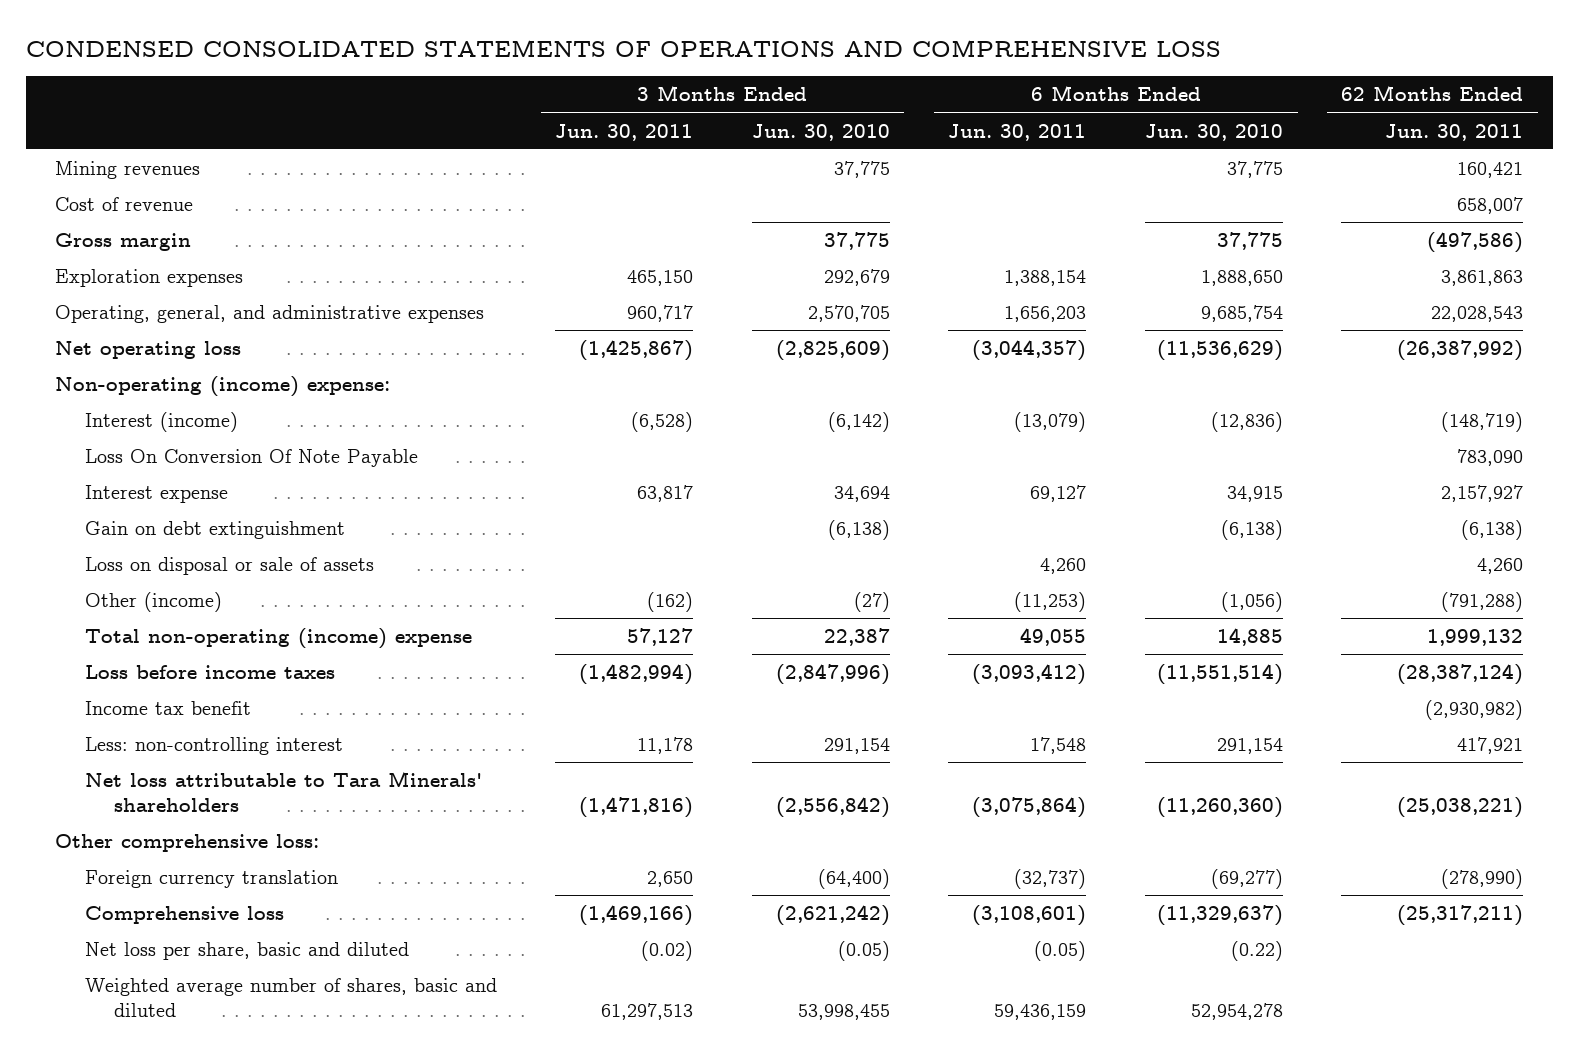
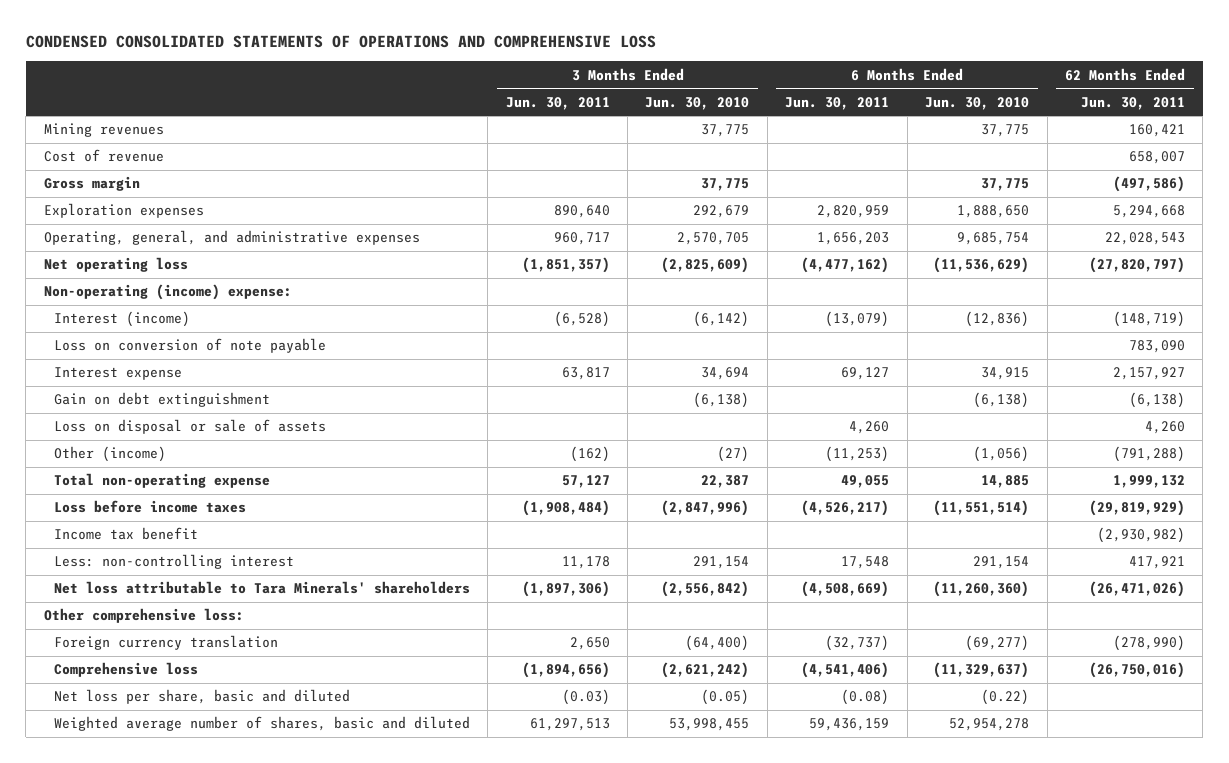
[627,269,694,286] 465,150 -> [553,205,610,219] 890,640
[1004,269,1087,286] 1,388,154 -> [817,205,890,219] 2,820,959
[1441,269,1524,286] 3,861,863 -> [1112,205,1185,219] 5,294,668
[579,339,694,361] (1,425,867) -> [521,257,610,274] (1,851,357)
[972,339,1087,361] (3,044,357) -> [801,257,890,274] (4,477,162)
[1397,339,1524,361] (26,387,992) -> [1088,257,1185,274] (27,820,797)
[84,448,418,467] Loss On Conversion Of Note Payable -> [53,338,326,354] Loss on conversion of note payable
[84,627,472,649] Total non-operating (income) expense -> [53,473,270,489] Total non-operating expense
[579,663,694,685] (1,482,994) -> [521,500,610,517] (1,908,484)
[972,663,1087,685] (3,093,412) -> [801,500,890,517] (4,526,217)
[1397,663,1524,685] (28,387,124) -> [1088,500,1185,517] (29,819,929)
[579,796,694,818] (1,471,816) -> [521,581,610,598] (1,897,306)
[972,796,1087,818] (3,075,864) -> [801,581,890,598] (4,508,669)
[1397,796,1524,818] (25,038,221) -> [1088,581,1185,598] (26,471,026)
[579,904,694,926] (1,469,166) -> [521,662,610,679] (1,894,656)
[972,904,1087,926] (3,108,601) -> [801,662,890,679] (4,541,406)
[1397,904,1524,926] (25,317,211) -> [1088,662,1185,679] (26,750,016)
[641,940,694,961] (0.02) -> [561,689,610,706] (0.03)
[1034,940,1087,961] (0.05) -> [841,689,890,706] (0.08)

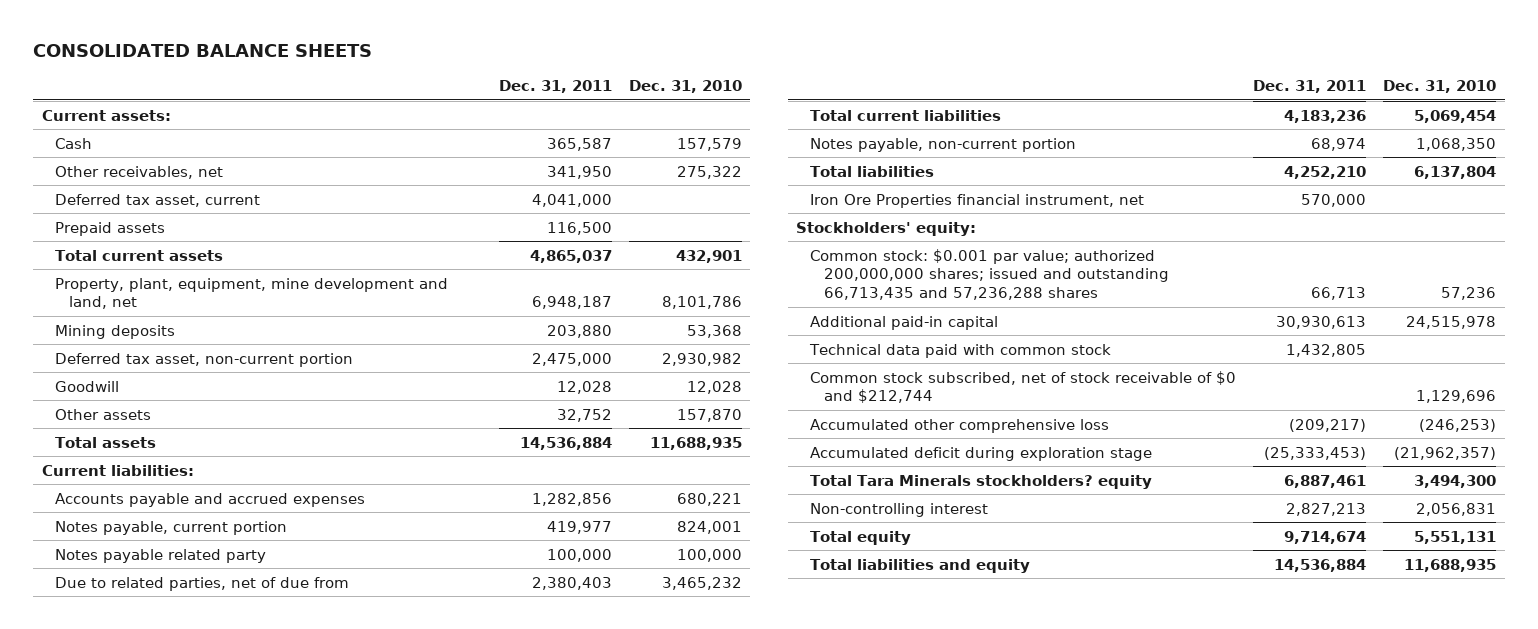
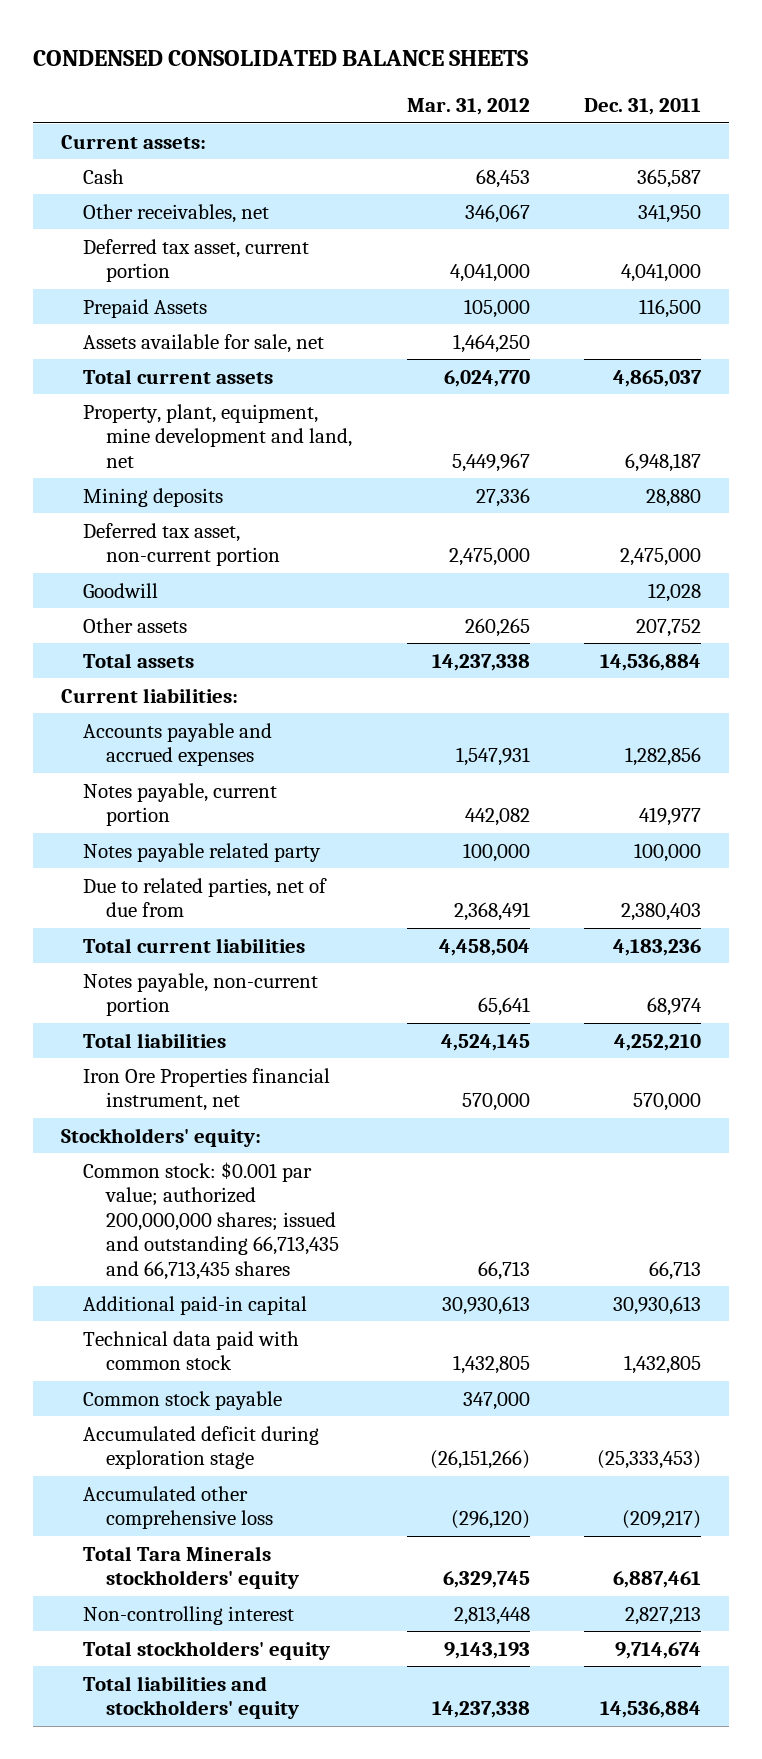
[33,43,373,57] CONSOLIDATED BALANCE SHEETS -> [33,50,529,67] CONDENSED CONSOLIDATED BALANCE SHEETS
[628,80,742,94] Dec. 31, 2010 -> none
none -> [406,98,530,116] Mar. 31, 2012
[55,193,261,207] Deferred tax asset, current -> [83,238,310,283] Deferred tax asset, current portion
[55,221,166,236] Prepaid assets -> [83,298,208,318] Prepaid Assets
none -> [83,333,325,353] Assets available for sale, net
[546,324,612,338] 203,880 -> [646,488,702,507] 28,880
[556,408,612,422] 32,752 -> [636,618,702,637] 207,752
[810,248,1169,301] Common stock: $0.001 par value; authorized 200,000,000 shares; issued and outstanding 66,713,435 and 57,236,288 shares -> [83,1161,340,1280] Common stock: $0.001 par value; authorized 200,000,000 shares; issued and outstanding 66,713,435 and 66,713,435 shares
[810,370,1237,404] Common stock subscribed, net of stock receivable of $0 and $212,744 -> [83,1390,283,1410] Common stock payable
[810,418,1110,433] Accumulated other comprehensive loss -> [83,1485,274,1530] Accumulated other comprehensive loss
[810,474,1153,489] Total Tara Minerals stockholders? equity -> [83,1545,300,1590] Total Tara Minerals stockholders' equity
[810,530,912,545] Total equity -> [83,1640,331,1660] Total stockholders' equity
[810,558,1031,573] Total liabilities and equity -> [83,1675,300,1720] Total liabilities and stockholders' equity

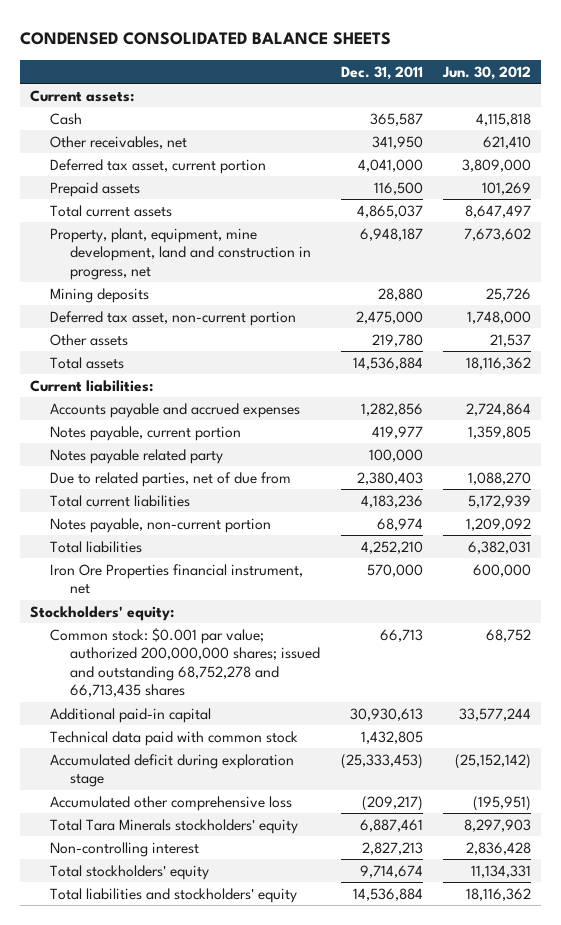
[406,98,530,116] Mar. 31, 2012 -> none
none -> [441,65,531,80] Jun. 30, 2012
[83,333,325,353] Assets available for sale, net -> none
[83,298,208,318] Prepaid Assets -> [50,181,141,197] Prepaid assets
[83,403,353,468] Property, plant, equipment, mine development and land, net -> [50,227,312,280] Property, plant, equipment, mine development, land and construction in progress, net
[83,582,159,598] Goodwill -> none
[636,618,702,637] 207,752 -> [371,333,423,347] 219,780
[83,1161,340,1280] Common stock: $0.001 par value; authorized 200,000,000 shares; issued and outstanding 66,713,435 and 66,713,435 shares -> [50,627,321,697] Common stock: $0.001 par value; authorized 200,000,000 shares; issued and outstanding 68,752,278 and 66,713,435 shares
[83,1390,283,1410] Common stock payable -> none

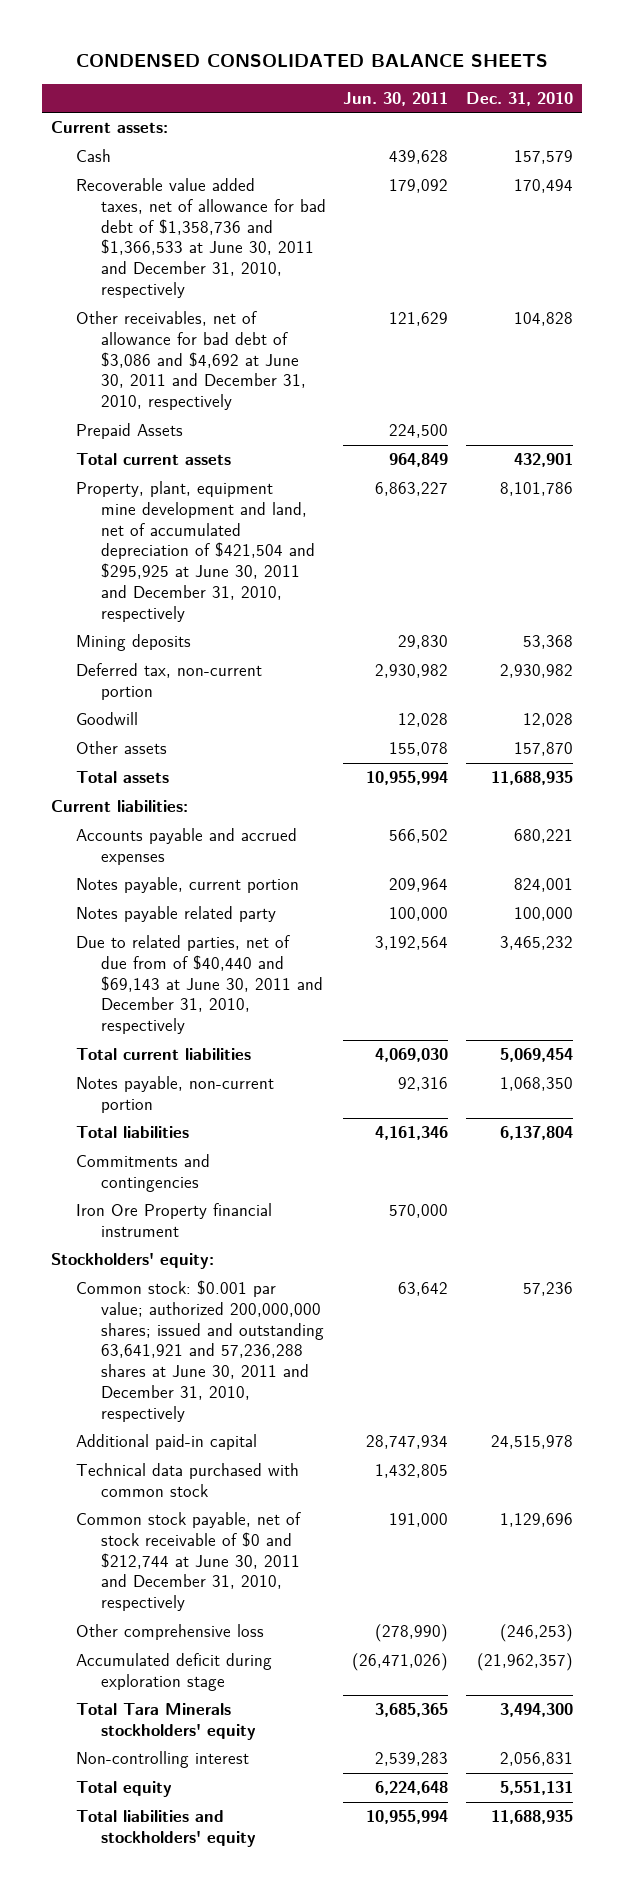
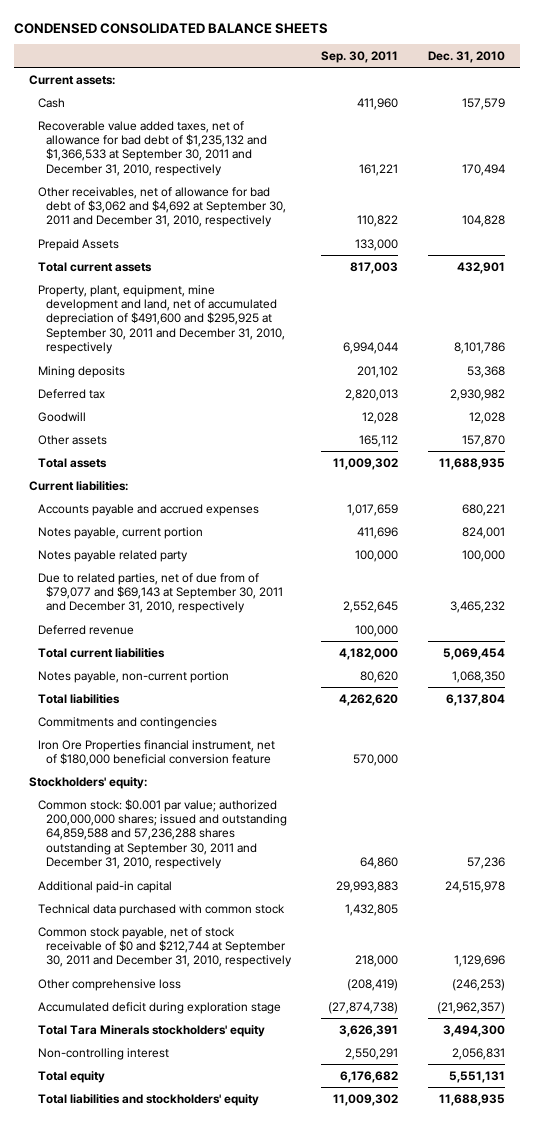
[343,91,449,106] Jun. 30, 2011 -> none
none -> [321,51,399,64] Sep. 30, 2011
[75,178,326,299] Recoverable value added taxes, net of allowance for bad debt of $1,358,736 and $1,366,533 at June 30, 2011 and December 31, 2010, respectively -> [37,120,268,176] Recoverable value added taxes, net of allowance for bad debt of $1,235,132 and $1,366,533 at September 30, 2011 and December 31, 2010, respectively
[75,311,306,411] Other receivables, net of allowance for bad debt of $3,086 and $4,692 at June 30, 2011 and December 31, 2010, respectively -> [37,186,287,228] Other receivables, net of allowance for bad debt of $3,062 and $4,692 at September 30, 2011 and December 31, 2010, respectively
[75,481,315,622] Property, plant, equipment mine development and land, net of accumulated depreciation of $421,504 and $295,925 at June 30, 2011 and December 31, 2010, respectively -> [37,284,286,355] Property, plant, equipment, mine development and land, net of accumulated depreciation of $491,600 and $295,925 at September 30, 2011 and December 31, 2010, respectively
[75,663,262,700] Deferred tax, non-current portion -> [37,388,105,399] Deferred tax
[75,935,323,1035] Due to related parties, net of due from of $40,440 and $69,143 at June 30, 2011 and December 31, 2010, respectively -> [37,572,284,614] Due to related parties, net of due from of $79,077 and $69,143 at September 30, 2011 and December 31, 2010, respectively
none -> [37,624,134,635] Deferred revenue
[75,1203,272,1237] Iron Ore Property financial instrument -> [37,739,275,767] Iron Ore Properties financial instrument, net of $180,000 beneficial conversion feature
[75,1280,324,1422] Common stock: $0.001 par value; authorized 200,000,000 shares; issued and outstanding 63,641,921 and 57,236,288 shares at June 30, 2011 and December 31, 2010, respectively -> [37,798,288,870] Common stock: $0.001 par value; authorized 200,000,000 shares; issued and outstanding 64,859,588 and 57,236,288 shares outstanding at September 30, 2011 and December 31, 2010, respectively
[75,1512,301,1612] Common stock payable, net of stock receivable of $0 and $212,744 at June 30, 2011 and December 31, 2010, respectively -> [37,926,293,968] Common stock payable, net of stock receivable of $0 and $212,744 at September 30, 2011 and December 31, 2010, respectively

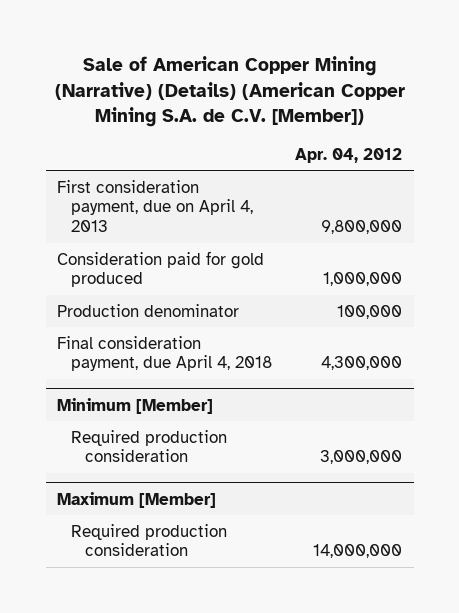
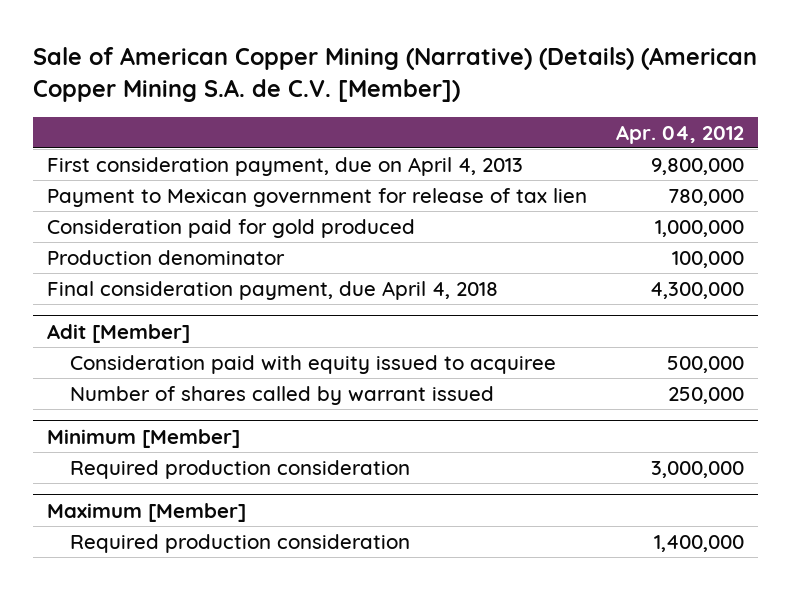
none -> [47,187,588,207] Payment to Mexican government for release of tax lien
none -> [47,323,191,343] Adit [Member]
none -> [69,354,556,374] Consideration paid with equity issued to acquiree
none -> [69,385,494,405] Number of shares called by warrant issued
[313,544,403,559] 14,000,000 -> [654,534,745,552] 1,400,000

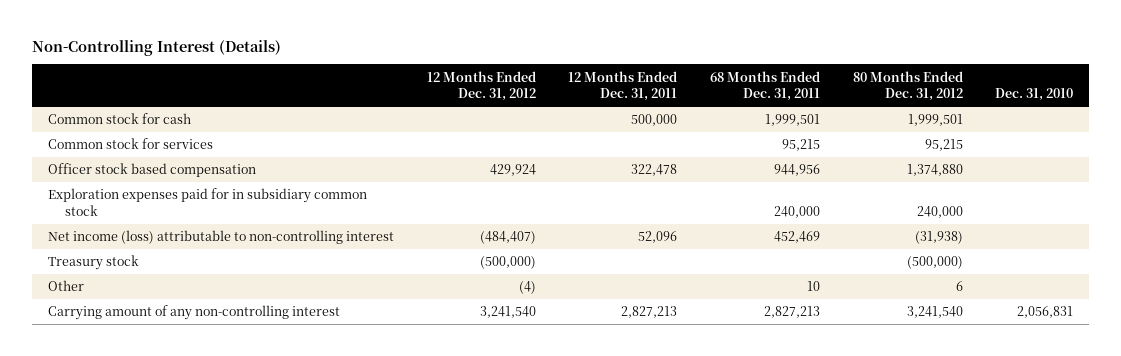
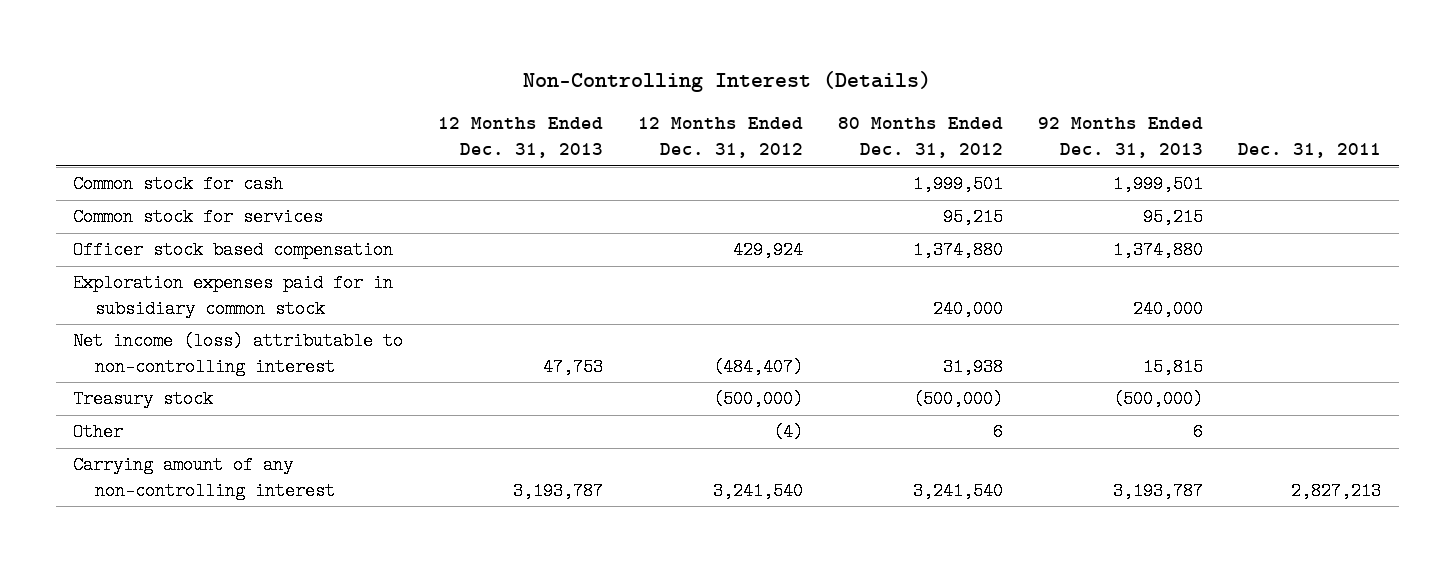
[568,70,678,102] 12 Months Ended Dec. 31, 2011 -> none
[710,70,821,102] 68 Months Ended Dec. 31, 2011 -> none
[995,88,1074,102] Dec. 31, 2010 -> none
none -> [438,117,604,159] 12 Months Ended Dec. 31, 2013
none -> [1038,117,1204,159] 92 Months Ended Dec. 31, 2013
none -> [1238,143,1382,159] Dec. 31, 2011
[914,231,963,245] (31,938) -> [943,358,1004,377] 31,938

